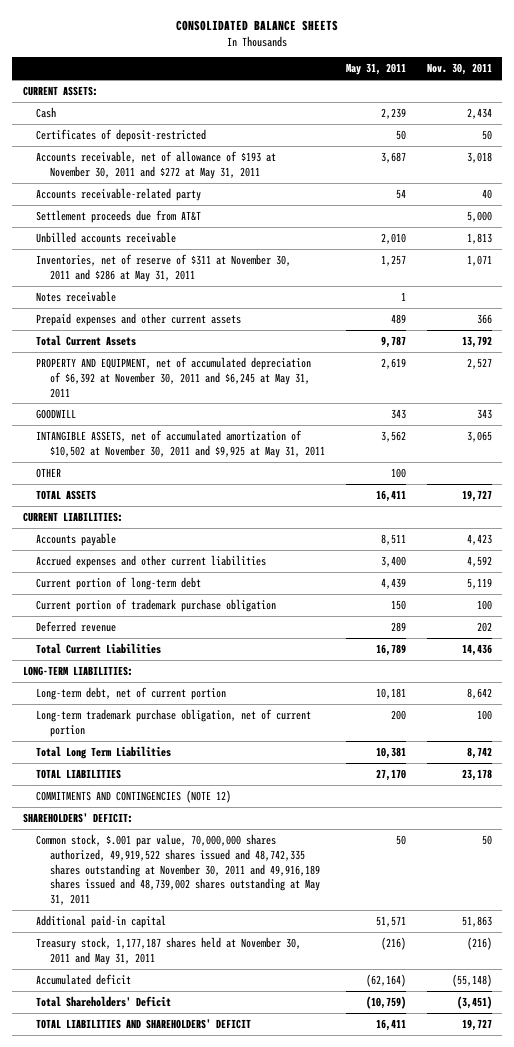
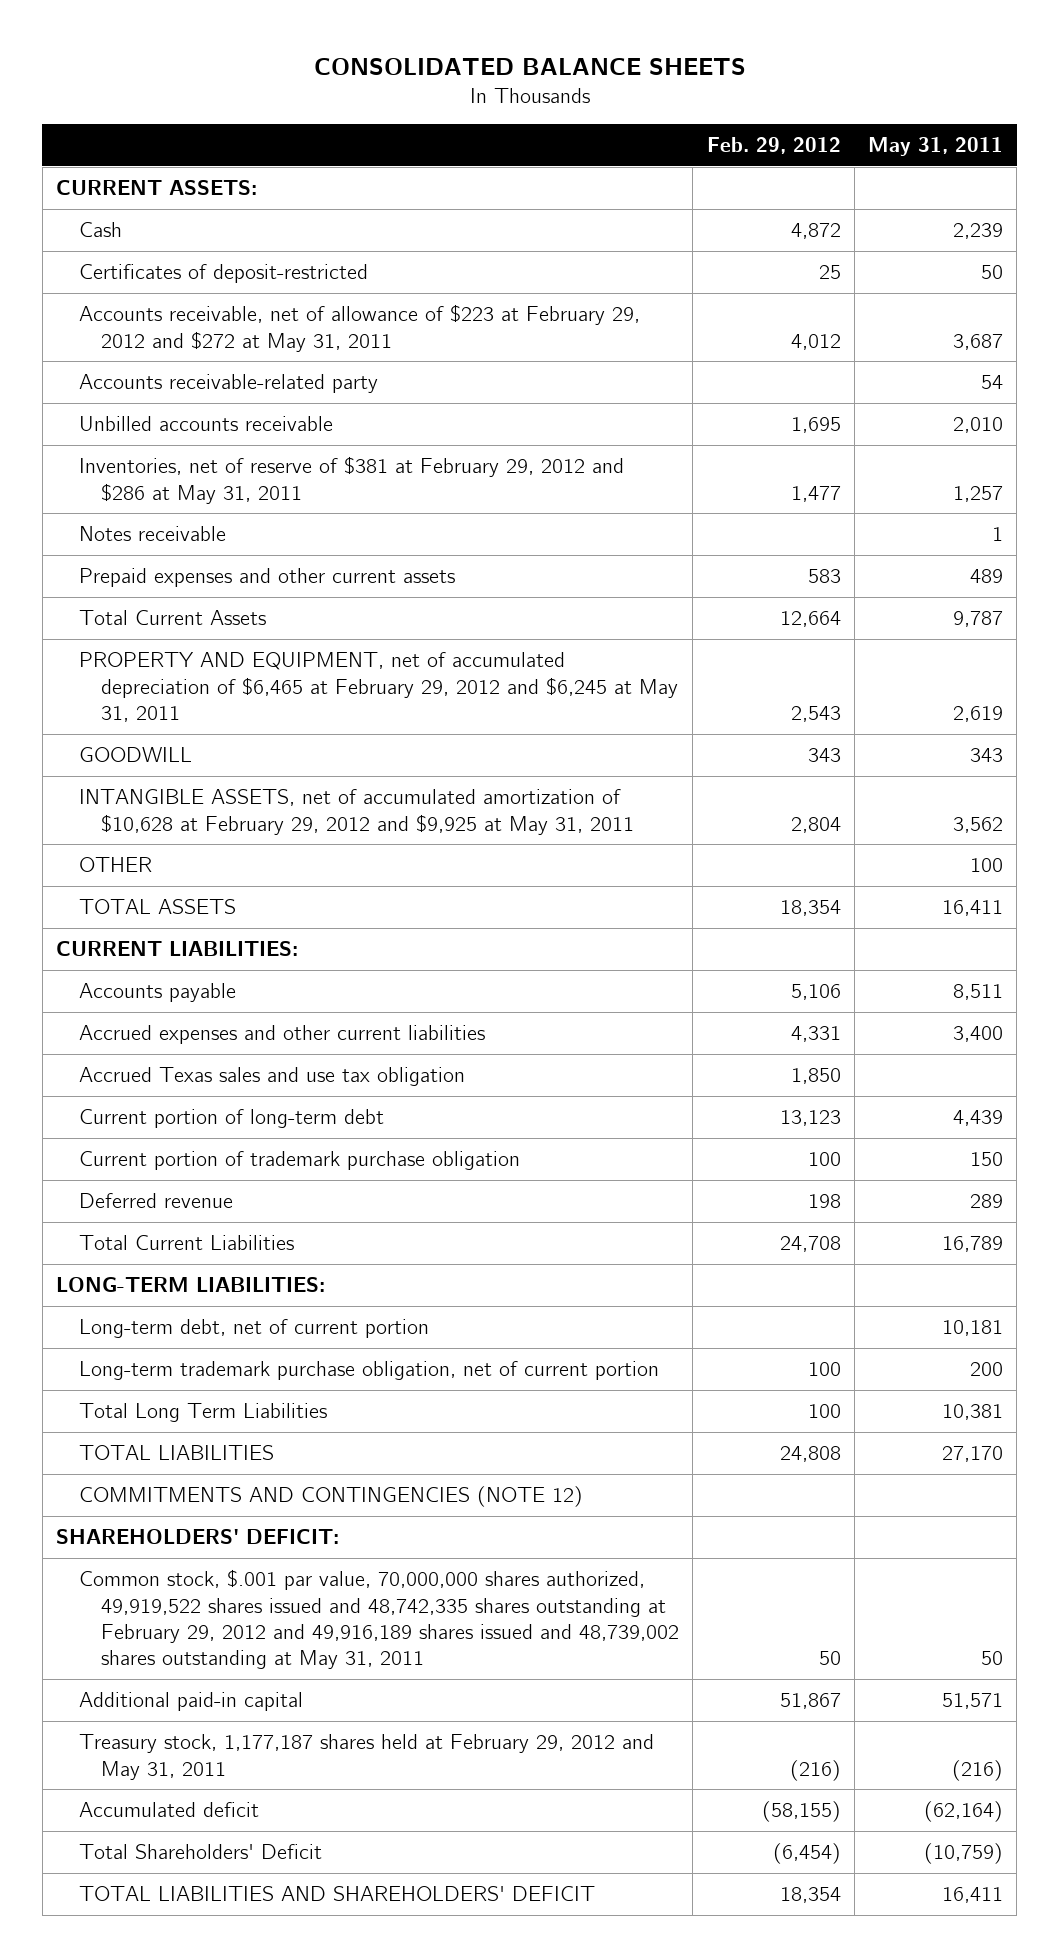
[426,63,492,76] Nov. 30, 2011 -> none
none -> [706,136,841,154] Feb. 29, 2012
[36,150,277,179] Accounts receivable, net of allowance of $193 at November 30, 2011 and $272 at May 31, 2011 -> [78,304,640,352] Accounts receivable, net of allowance of $223 at February 29, 2012 and $272 at May 31, 2011
[36,209,202,223] Settlement proceeds due from AT&T -> none
[36,253,292,282] Inventories, net of reserve of $311 at November 30, 2011 and $286 at May 31, 2011 -> [78,456,624,504] Inventories, net of reserve of $381 at February 29, 2012 and $286 at May 31, 2011
[36,356,312,398] PROPERTY AND EQUIPMENT, net of accumulated depreciation of $6,392 at November 30, 2011 and $6,245 at May 31, 2011 -> [78,652,679,723] PROPERTY AND EQUIPMENT, net of accumulated depreciation of $6,465 at February 29, 2012 and $6,245 at May 31, 2011
[36,429,326,458] INTANGIBLE ASSETS, net of accumulated amortization of $10,502 at November 30, 2011 and $9,925 at May 31, 2011 -> [78,789,635,835] INTANGIBLE ASSETS, net of accumulated amortization of $10,628 at February 29, 2012 and $9,925 at May 31, 2011
none -> [78,1067,465,1087] Accrued Texas sales and use tax obligation
[36,833,321,906] Common stock, $.001 par value, 70,000,000 shares authorized, 49,919,522 shares issued and 48,742,335 shares outstanding at November 30, 2011 and 49,916,189 shares issued and 48,739,002 shares outstanding at May 31, 2011 -> [78,1569,680,1670] Common stock, $.001 par value, 70,000,000 shares authorized, 49,919,522 shares issued and 48,742,335 shares outstanding at February 29, 2012 and 49,916,189 shares issued and 48,739,002 shares outstanding at May 31, 2011
[36,936,302,965] Treasury stock, 1,177,187 shares held at November 30, 2011 and May 31, 2011 -> [78,1734,654,1780] Treasury stock, 1,177,187 shares held at February 29, 2012 and May 31, 2011

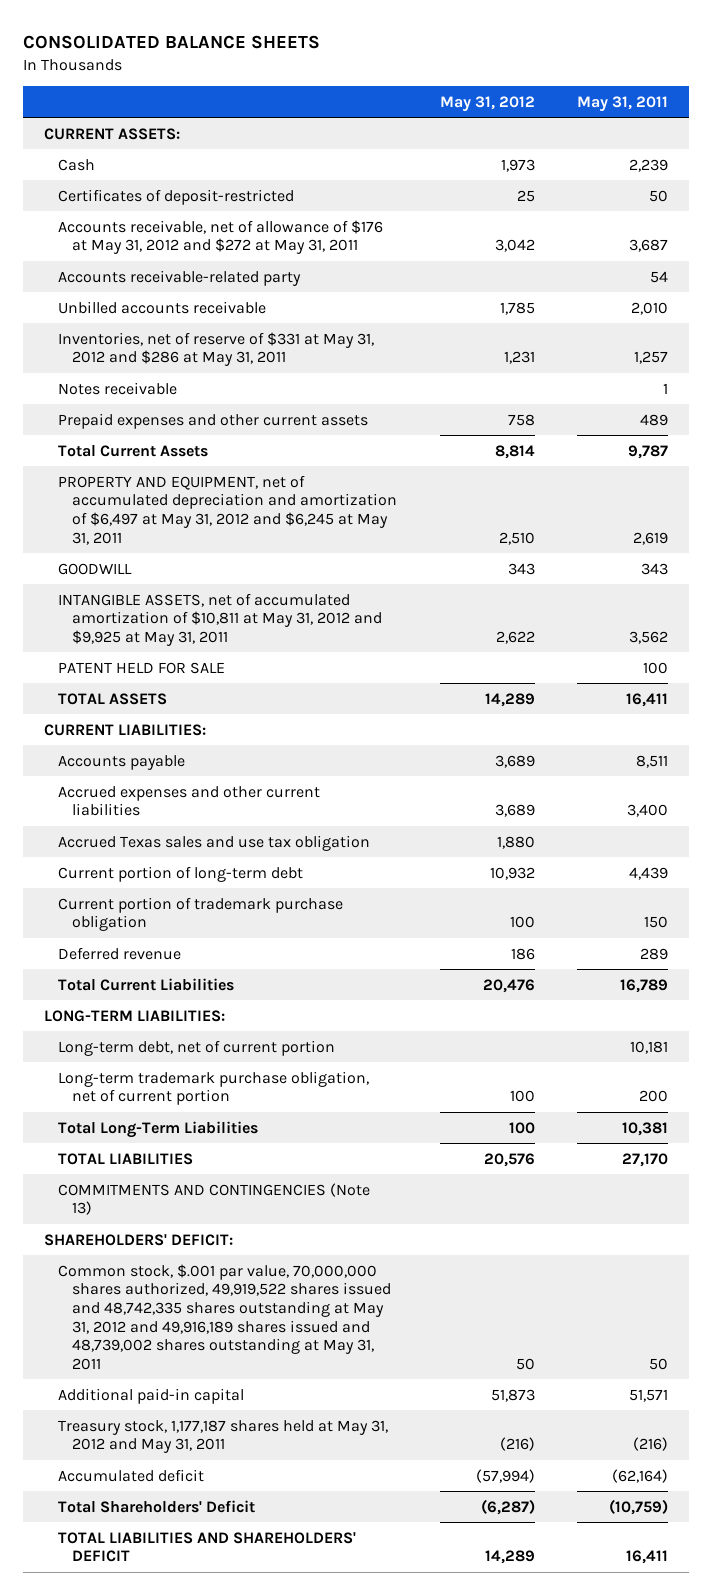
[706,136,841,154] Feb. 29, 2012 -> none
none -> [439,95,535,112] May 31, 2012
[78,304,640,352] Accounts receivable, net of allowance of $223 at February 29, 2012 and $272 at May 31, 2011 -> [58,219,384,255] Accounts receivable, net of allowance of $176 at May 31, 2012 and $272 at May 31, 2011
[78,456,624,504] Inventories, net of reserve of $381 at February 29, 2012 and $286 at May 31, 2011 -> [58,331,375,367] Inventories, net of reserve of $331 at May 31, 2012 and $286 at May 31, 2011
[78,652,679,723] PROPERTY AND EQUIPMENT, net of accumulated depreciation of $6,465 at February 29, 2012 and $6,245 at May 31, 2011 -> [58,474,398,545] PROPERTY AND EQUIPMENT, net of accumulated depreciation and amortization of $6,497 at May 31, 2012 and $6,245 at May 31, 2011
[78,857,152,873] OTHER -> none
[78,789,635,835] INTANGIBLE ASSETS, net of accumulated amortization of $10,628 at February 29, 2012 and $9,925 at May 31, 2011 -> [58,592,383,646] INTANGIBLE ASSETS, net of accumulated amortization of $10,811 at May 31, 2012 and $9,925 at May 31, 2011
none -> [58,661,226,674] PATENT HELD FOR SALE
[78,1403,327,1423] Total Long Term Liabilities -> [58,1120,259,1138] Total Long-Term Liabilities
[78,1486,583,1508] COMMITMENTS AND CONTINGENCIES (NOTE 12) -> [58,1182,371,1216] COMMITMENTS AND CONTINGENCIES (Note 13)
[78,1569,680,1670] Common stock, $.001 par value, 70,000,000 shares authorized, 49,919,522 shares issued and 48,742,335 shares outstanding at February 29, 2012 and 49,916,189 shares issued and 48,739,002 shares outstanding at May 31, 2011 -> [58,1263,392,1370] Common stock, $.001 par value, 70,000,000 shares authorized, 49,919,522 shares issued and 48,742,335 shares outstanding at May 31, 2012 and 49,916,189 shares issued and 48,739,002 shares outstanding at May 31, 2011
[78,1734,654,1780] Treasury stock, 1,177,187 shares held at February 29, 2012 and May 31, 2011 -> [58,1419,389,1454] Treasury stock, 1,177,187 shares held at May 31, 2012 and May 31, 2011

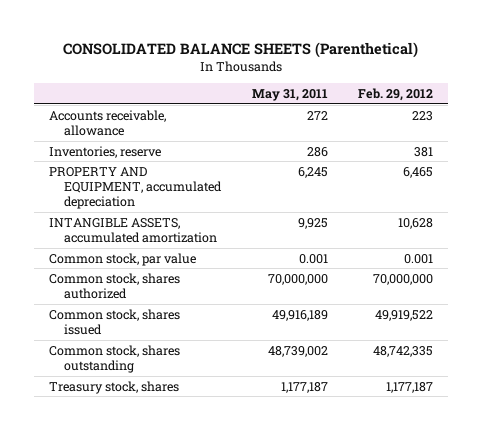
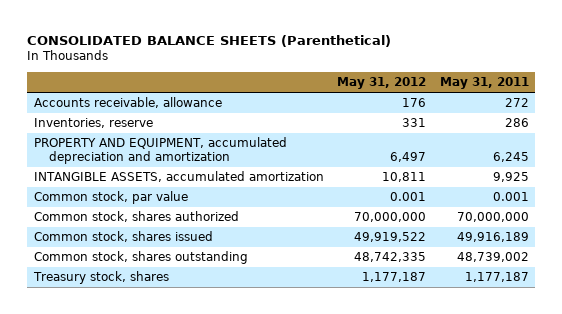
[357,88,433,102] Feb. 29, 2012 -> none
none -> [337,77,427,90] May 31, 2012
[49,166,223,210] PROPERTY AND EQUIPMENT, accumulated depreciation -> [33,137,287,164] PROPERTY AND EQUIPMENT, accumulated depreciation and amortization

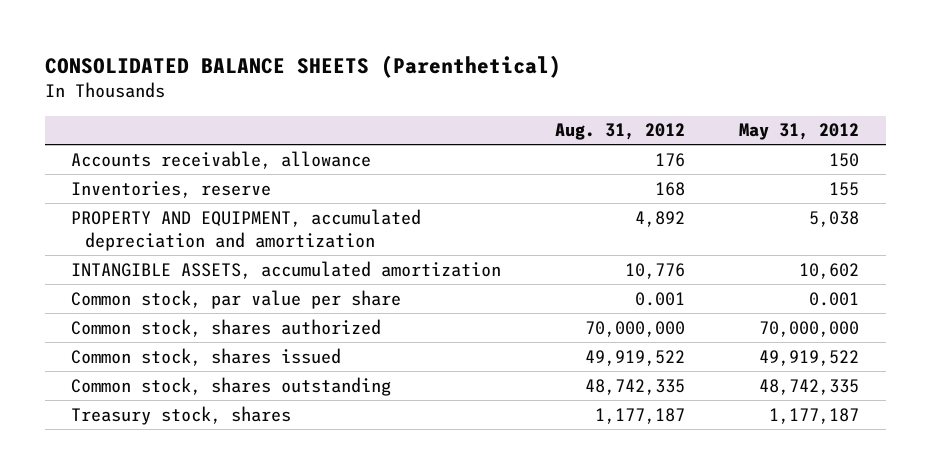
[439,77,529,90] May 31, 2011 -> none
none -> [555,123,686,141] Aug. 31, 2012
[402,98,427,108] 176 -> [829,152,860,167] 150
[402,118,427,128] 331 -> [829,181,860,196] 155
[390,151,427,162] 6,497 -> [809,210,860,227] 5,038
[382,172,427,183] 10,811 -> [799,262,860,279] 10,602
[33,191,188,205] Common stock, par value -> [71,289,402,309] Common stock, par value per share

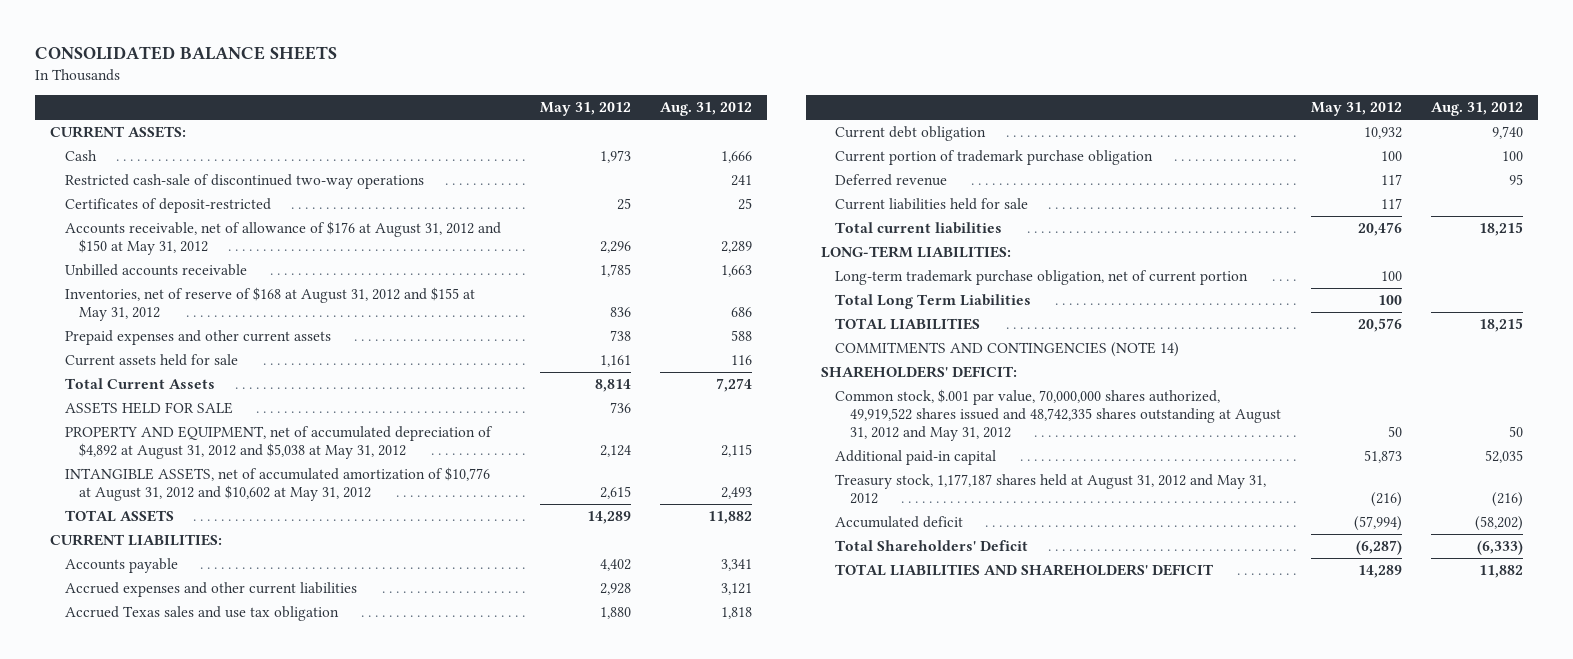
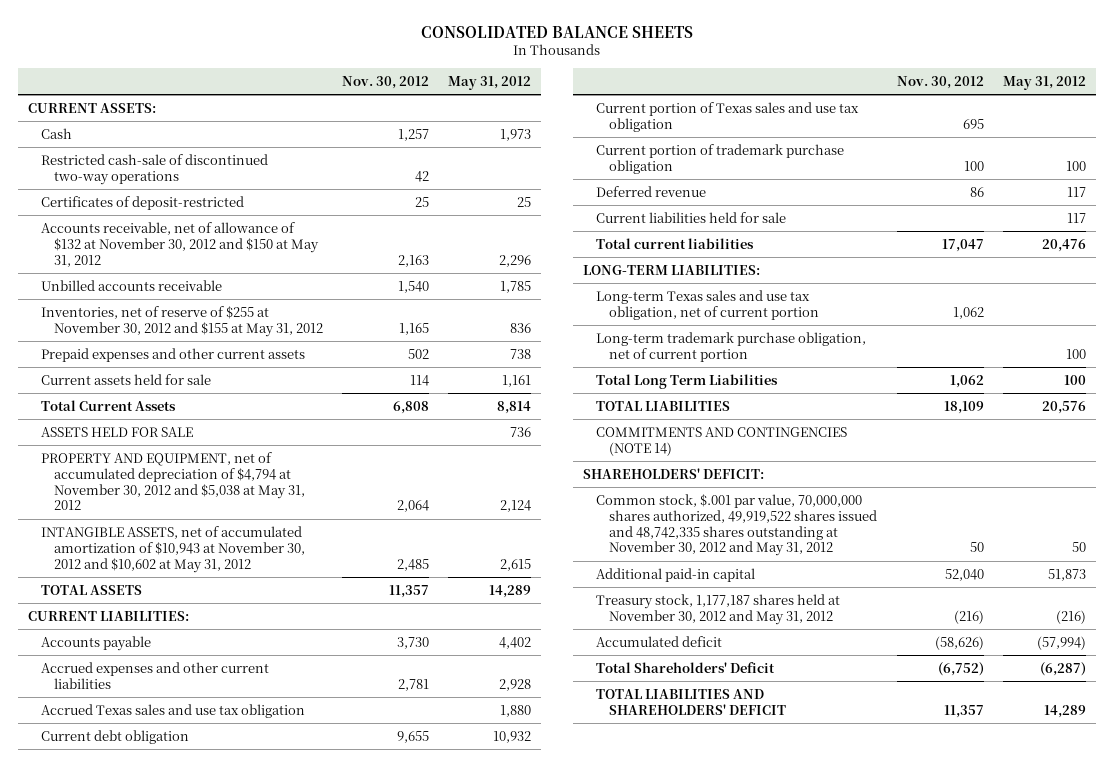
[660,102,753,117] Aug. 31, 2012 -> none
none -> [342,75,430,89] Nov. 30, 2012
[64,220,501,256] Accounts receivable, net of allowance of $176 at August 31, 2012 and $150 at May 31, 2012 -> [40,221,319,267] Accounts receivable, net of allowance of $132 at November 30, 2012 and $150 at May 31, 2012
[64,286,475,322] Inventories, net of reserve of $168 at August 31, 2012 and $155 at May 31, 2012 -> [40,305,323,337] Inventories, net of reserve of $255 at November 30, 2012 and $155 at May 31, 2012
[64,425,493,460] PROPERTY AND EQUIPMENT, net of accumulated depreciation of $4,892 at August 31, 2012 and $5,038 at May 31, 2012 -> [40,451,305,511] PROPERTY AND EQUIPMENT, net of accumulated depreciation of $4,794 at November 30, 2012 and $5,038 at May 31, 2012
[64,466,490,502] INTANGIBLE ASSETS, net of accumulated amortization of $10,776 at August 31, 2012 and $10,602 at May 31, 2012 -> [40,525,305,573] INTANGIBLE ASSETS, net of accumulated amortization of $10,943 at November 30, 2012 and $10,602 at May 31, 2012
none -> [595,101,859,132] Current portion of Texas sales and use tax obligation
none -> [595,289,819,320] Long-term Texas sales and use tax obligation, net of current portion
[835,388,1281,442] Common stock, $.001 par value, 70,000,000 shares authorized, 49,919,522 shares issued and 48,742,335 shares outstanding at August 31, 2012 and May 31, 2012 -> [595,493,877,557] Common stock, $.001 par value, 70,000,000 shares authorized, 49,919,522 shares issued and 48,742,335 shares outstanding at November 30, 2012 and May 31, 2012
[835,473,1267,505] Treasury stock, 1,177,187 shares held at August 31, 2012 and May 31, 2012 -> [595,593,840,625] Treasury stock, 1,177,187 shares held at November 30, 2012 and May 31, 2012

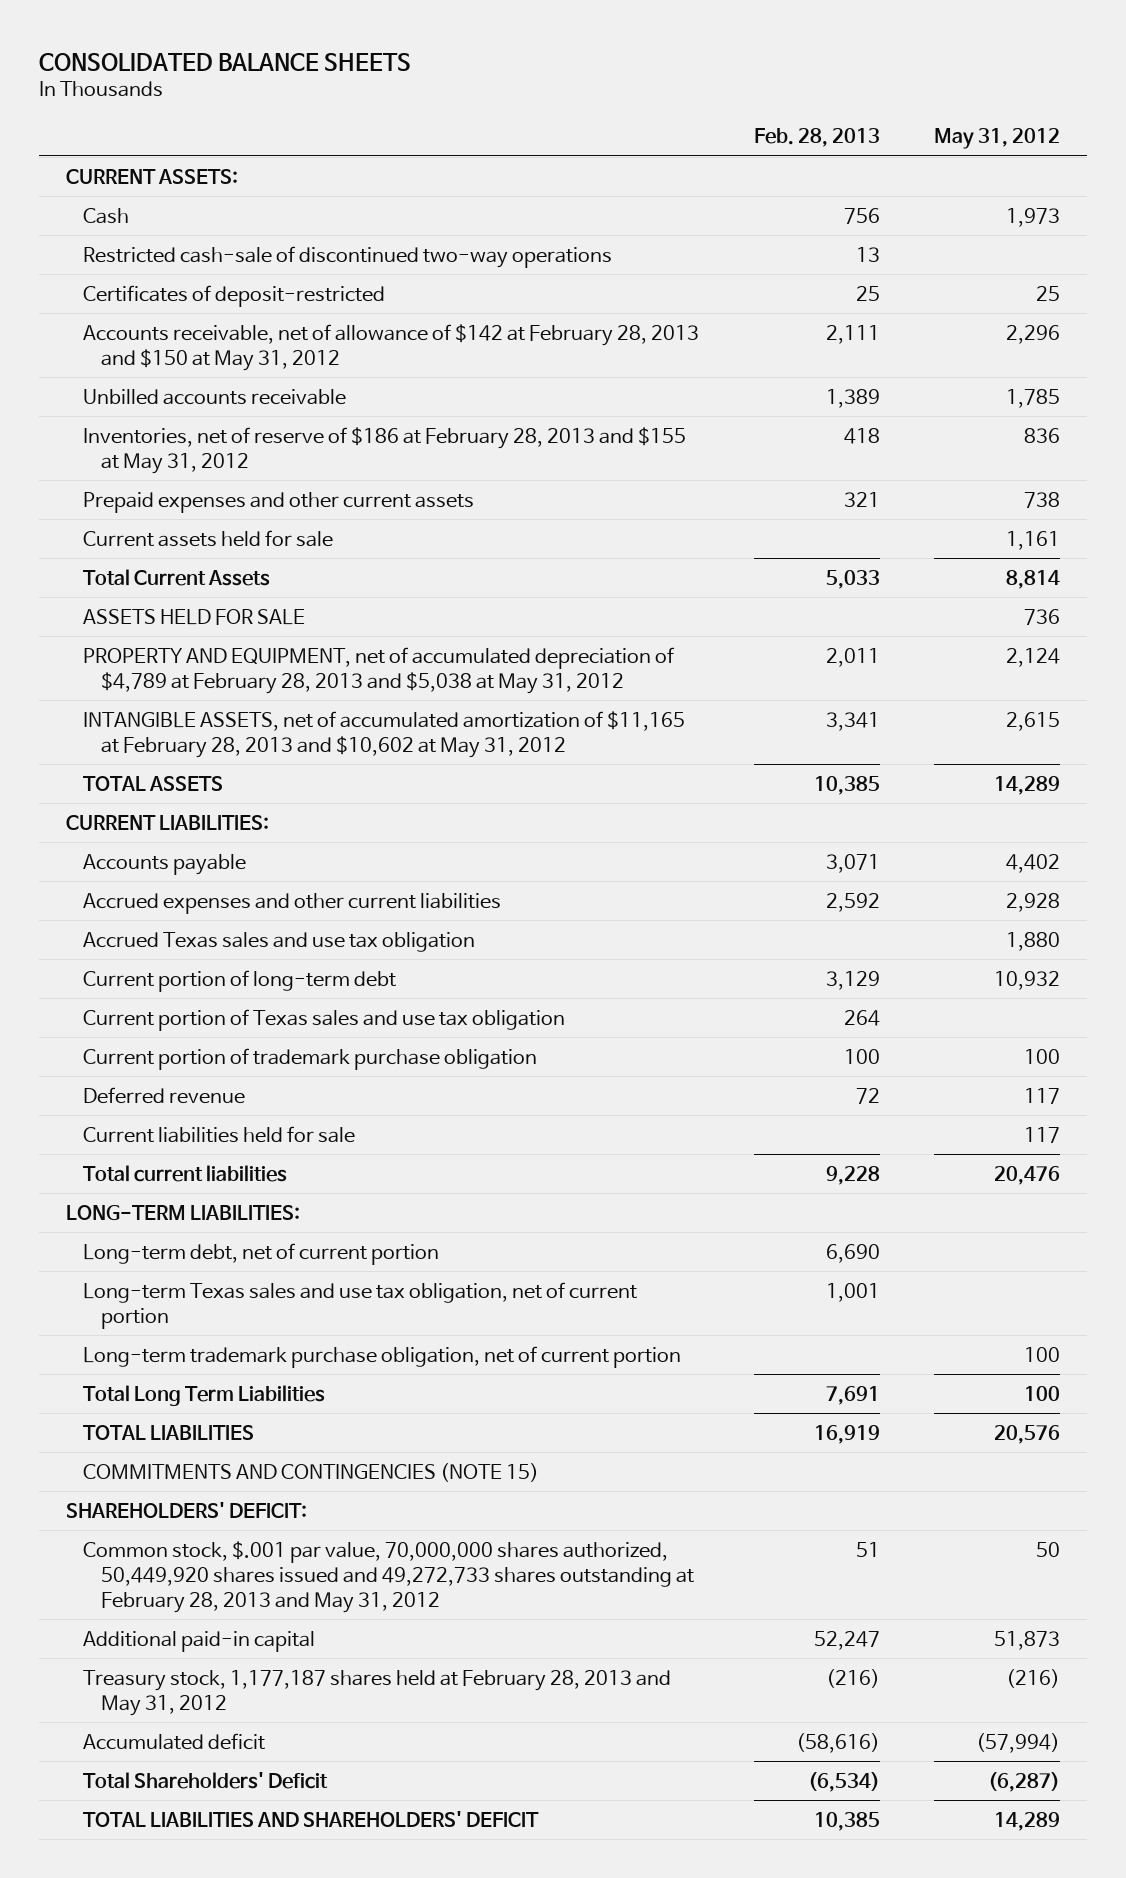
[342,75,430,89] Nov. 30, 2012 -> none
none -> [753,128,880,148] Feb. 28, 2013
[40,221,319,267] Accounts receivable, net of allowance of $132 at November 30, 2012 and $150 at May 31, 2012 -> [83,323,700,371] Accounts receivable, net of allowance of $142 at February 28, 2013 and $150 at May 31, 2012
[40,305,323,337] Inventories, net of reserve of $255 at November 30, 2012 and $155 at May 31, 2012 -> [83,426,687,474] Inventories, net of reserve of $186 at February 28, 2013 and $155 at May 31, 2012
[40,451,305,511] PROPERTY AND EQUIPMENT, net of accumulated depreciation of $4,794 at November 30, 2012 and $5,038 at May 31, 2012 -> [83,646,675,694] PROPERTY AND EQUIPMENT, net of accumulated depreciation of $4,789 at February 28, 2013 and $5,038 at May 31, 2012
[40,525,305,573] INTANGIBLE ASSETS, net of accumulated amortization of $10,943 at November 30, 2012 and $10,602 at May 31, 2012 -> [83,710,686,758] INTANGIBLE ASSETS, net of accumulated amortization of $11,165 at February 28, 2013 and $10,602 at May 31, 2012
[40,729,189,744] Current debt obligation -> [83,969,397,992] Current portion of long-term debt
none -> [83,1242,440,1265] Long-term debt, net of current portion
[595,426,847,456] COMMITMENTS AND CONTINGENCIES (NOTE 14) -> [83,1462,540,1482] COMMITMENTS AND CONTINGENCIES (NOTE 15)
[595,493,877,557] Common stock, $.001 par value, 70,000,000 shares authorized, 49,919,522 shares issued and 48,742,335 shares outstanding at November 30, 2012 and May 31, 2012 -> [83,1540,695,1613] Common stock, $.001 par value, 70,000,000 shares authorized, 50,449,920 shares issued and 49,272,733 shares outstanding at February 28, 2013 and May 31, 2012
[595,593,840,625] Treasury stock, 1,177,187 shares held at November 30, 2012 and May 31, 2012 -> [83,1669,672,1716] Treasury stock, 1,177,187 shares held at February 28, 2013 and May 31, 2012

